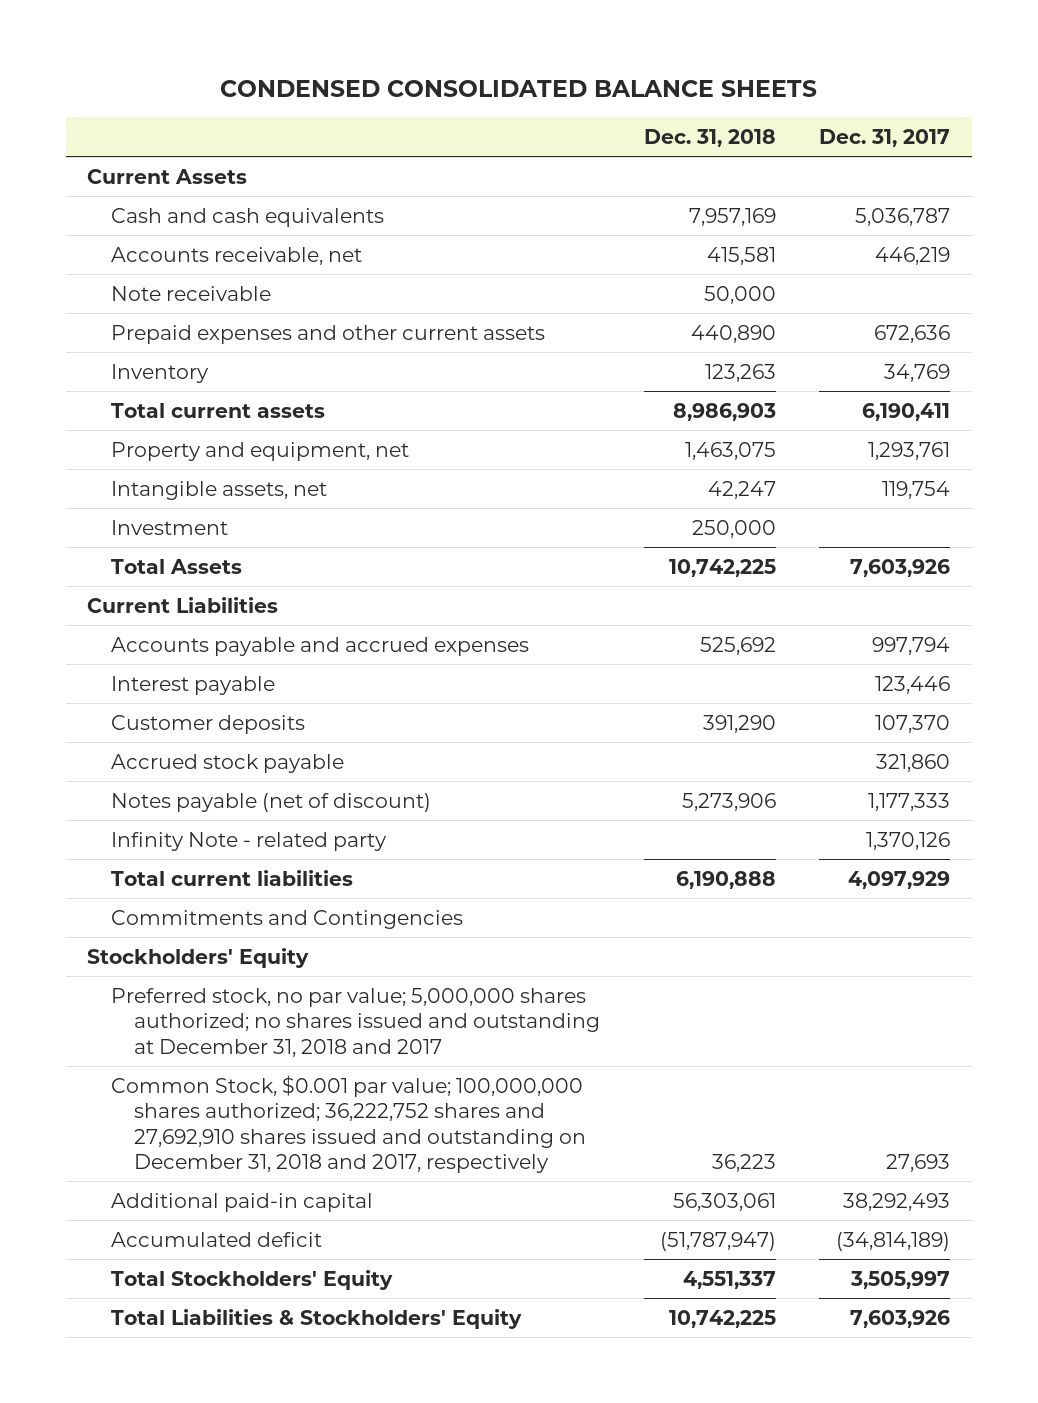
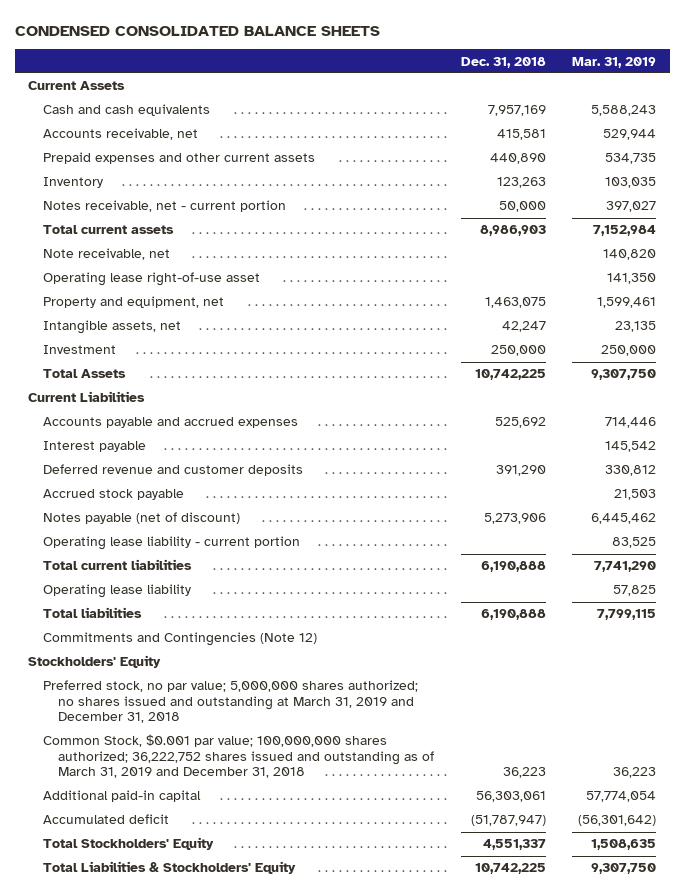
[819,129,951,148] Dec. 31, 2017 -> none
none -> [572,56,657,68] Mar. 31, 2019
[110,285,271,301] Note receivable -> none
none -> [43,200,287,213] Notes receivable, net - current portion
none -> [43,248,171,261] Note receivable, net
none -> [43,272,261,287] Operating lease right-of-use asset
[110,714,305,734] Customer deposits -> [43,464,304,477] Deferred revenue and customer deposits
[110,831,387,851] Infinity Note - related party -> none
none -> [43,536,301,551] Operating lease liability - current portion
none -> [43,584,192,599] Operating lease liability
none -> [43,607,143,619] Total liabilities
[110,909,463,929] Commitments and Contingencies -> [43,632,318,647] Commitments and Contingencies (Note 12)
[110,987,601,1057] Preferred stock, no par value; 5,000,000 shares authorized; no shares issued and outstanding at December 31, 2018 and 2017 -> [43,680,419,724] Preferred stock, no par value; 5,000,000 shares authorized; no shares issued and outstanding at March 31, 2019 and December 31, 2018
[110,1074,587,1174] Common Stock, $0.001 par value; 100,000,000 shares authorized; 36,222,752 shares and 27,692,910 shares issued and outstanding on December 31, 2018 and 2017, respectively -> [43,734,434,779] Common Stock, $0.001 par value; 100,000,000 shares authorized; 36,222,752 shares issued and outstanding as of March 31, 2019 and December 31, 2018

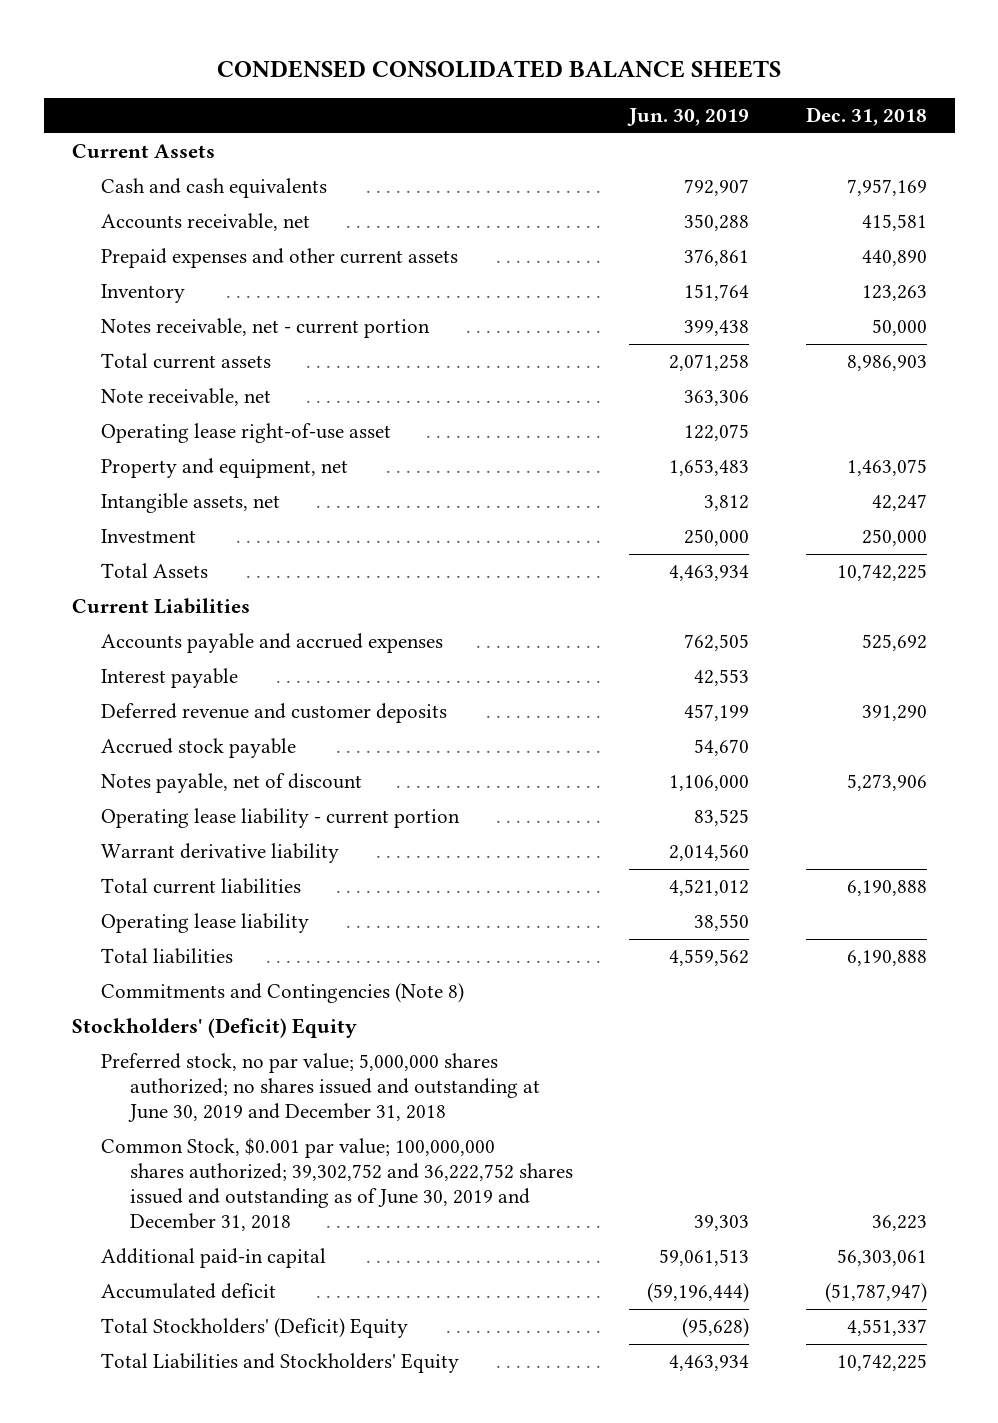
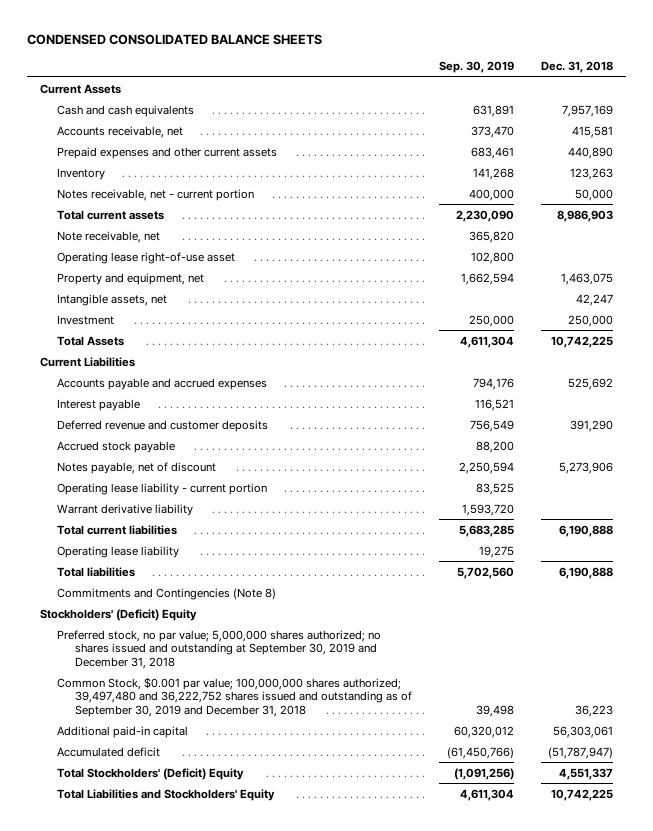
[627,108,750,127] Jun. 30, 2019 -> none
none -> [438,61,514,74] Sep. 30, 2019
[100,1053,541,1123] Preferred stock, no par value; 5,000,000 shares authorized; no shares issued and outstanding at June 30, 2019 and December 31, 2018 -> [57,629,382,669] Preferred stock, no par value; 5,000,000 shares authorized; no shares issued and outstanding at September 30, 2019 and December 31, 2018
[100,1138,574,1232] Common Stock, $0.001 par value; 100,000,000 shares authorized; 39,302,752 and 36,222,752 shares issued and outstanding as of June 30, 2019 and December 31, 2018 -> [57,676,412,717] Common Stock, $0.001 par value; 100,000,000 shares authorized; 39,497,480 and 36,222,752 shares issued and outstanding as of September 30, 2019 and December 31, 2018

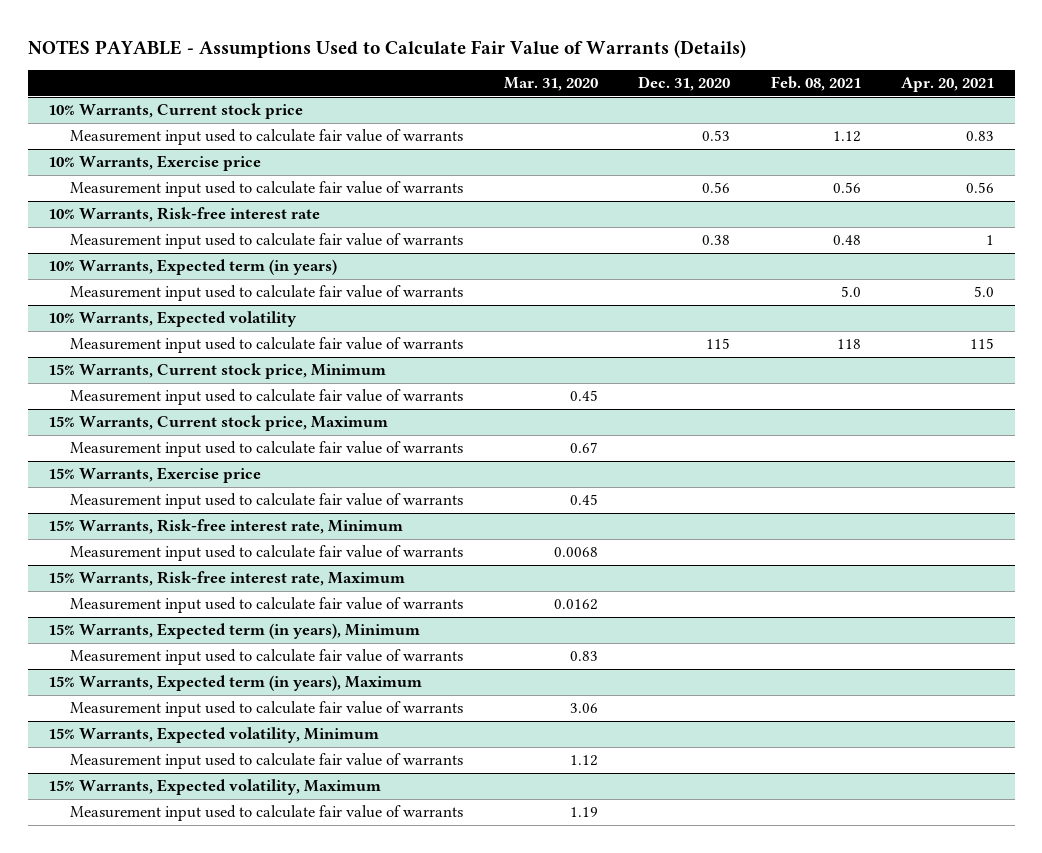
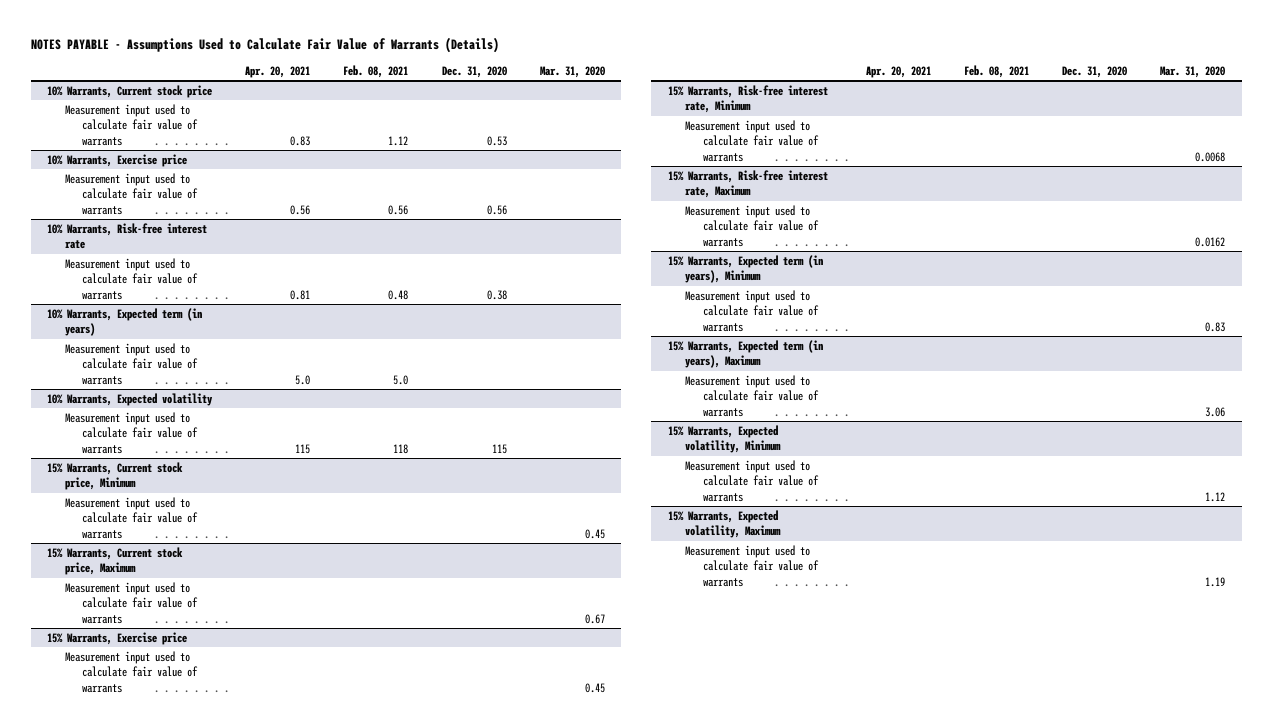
[986,235,995,246] 1 -> [290,289,311,300] 0.81

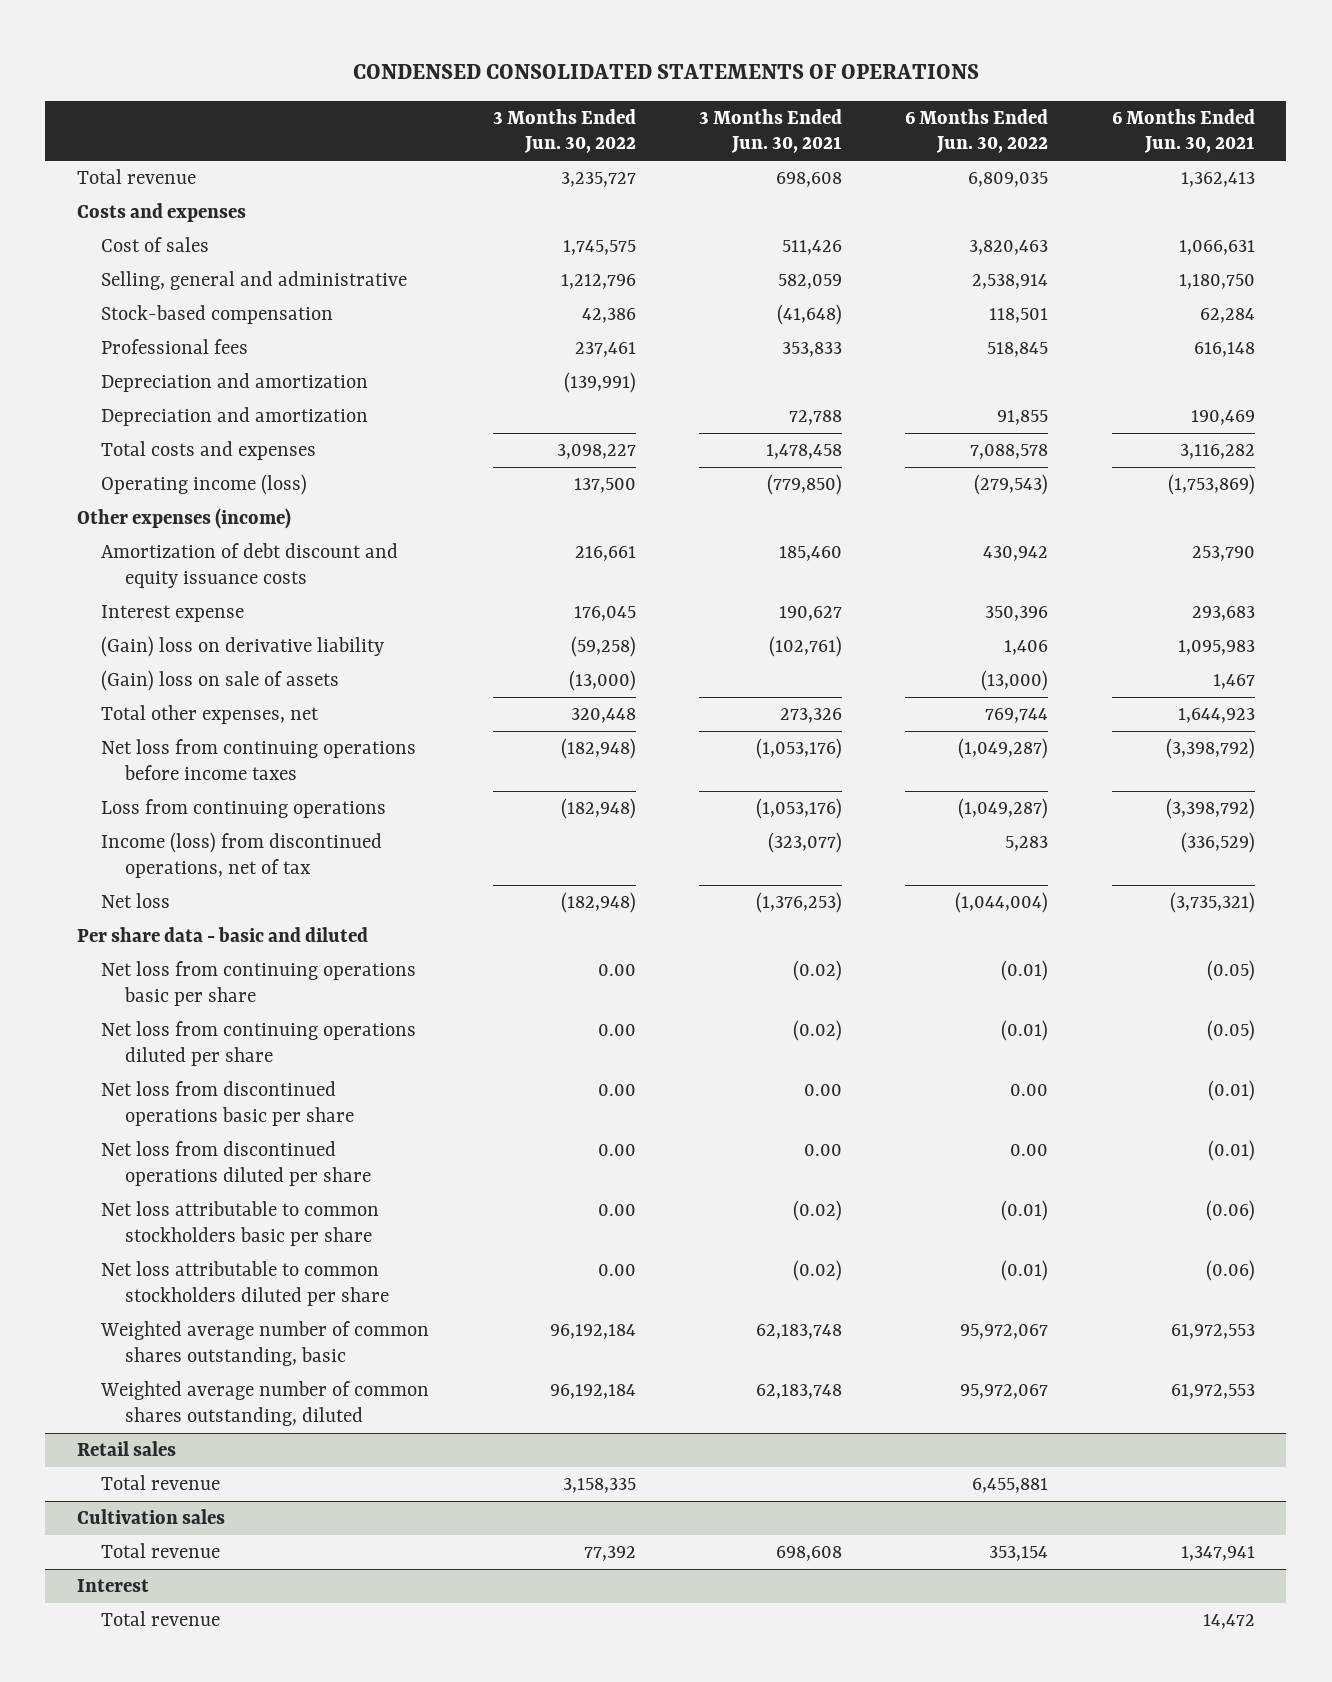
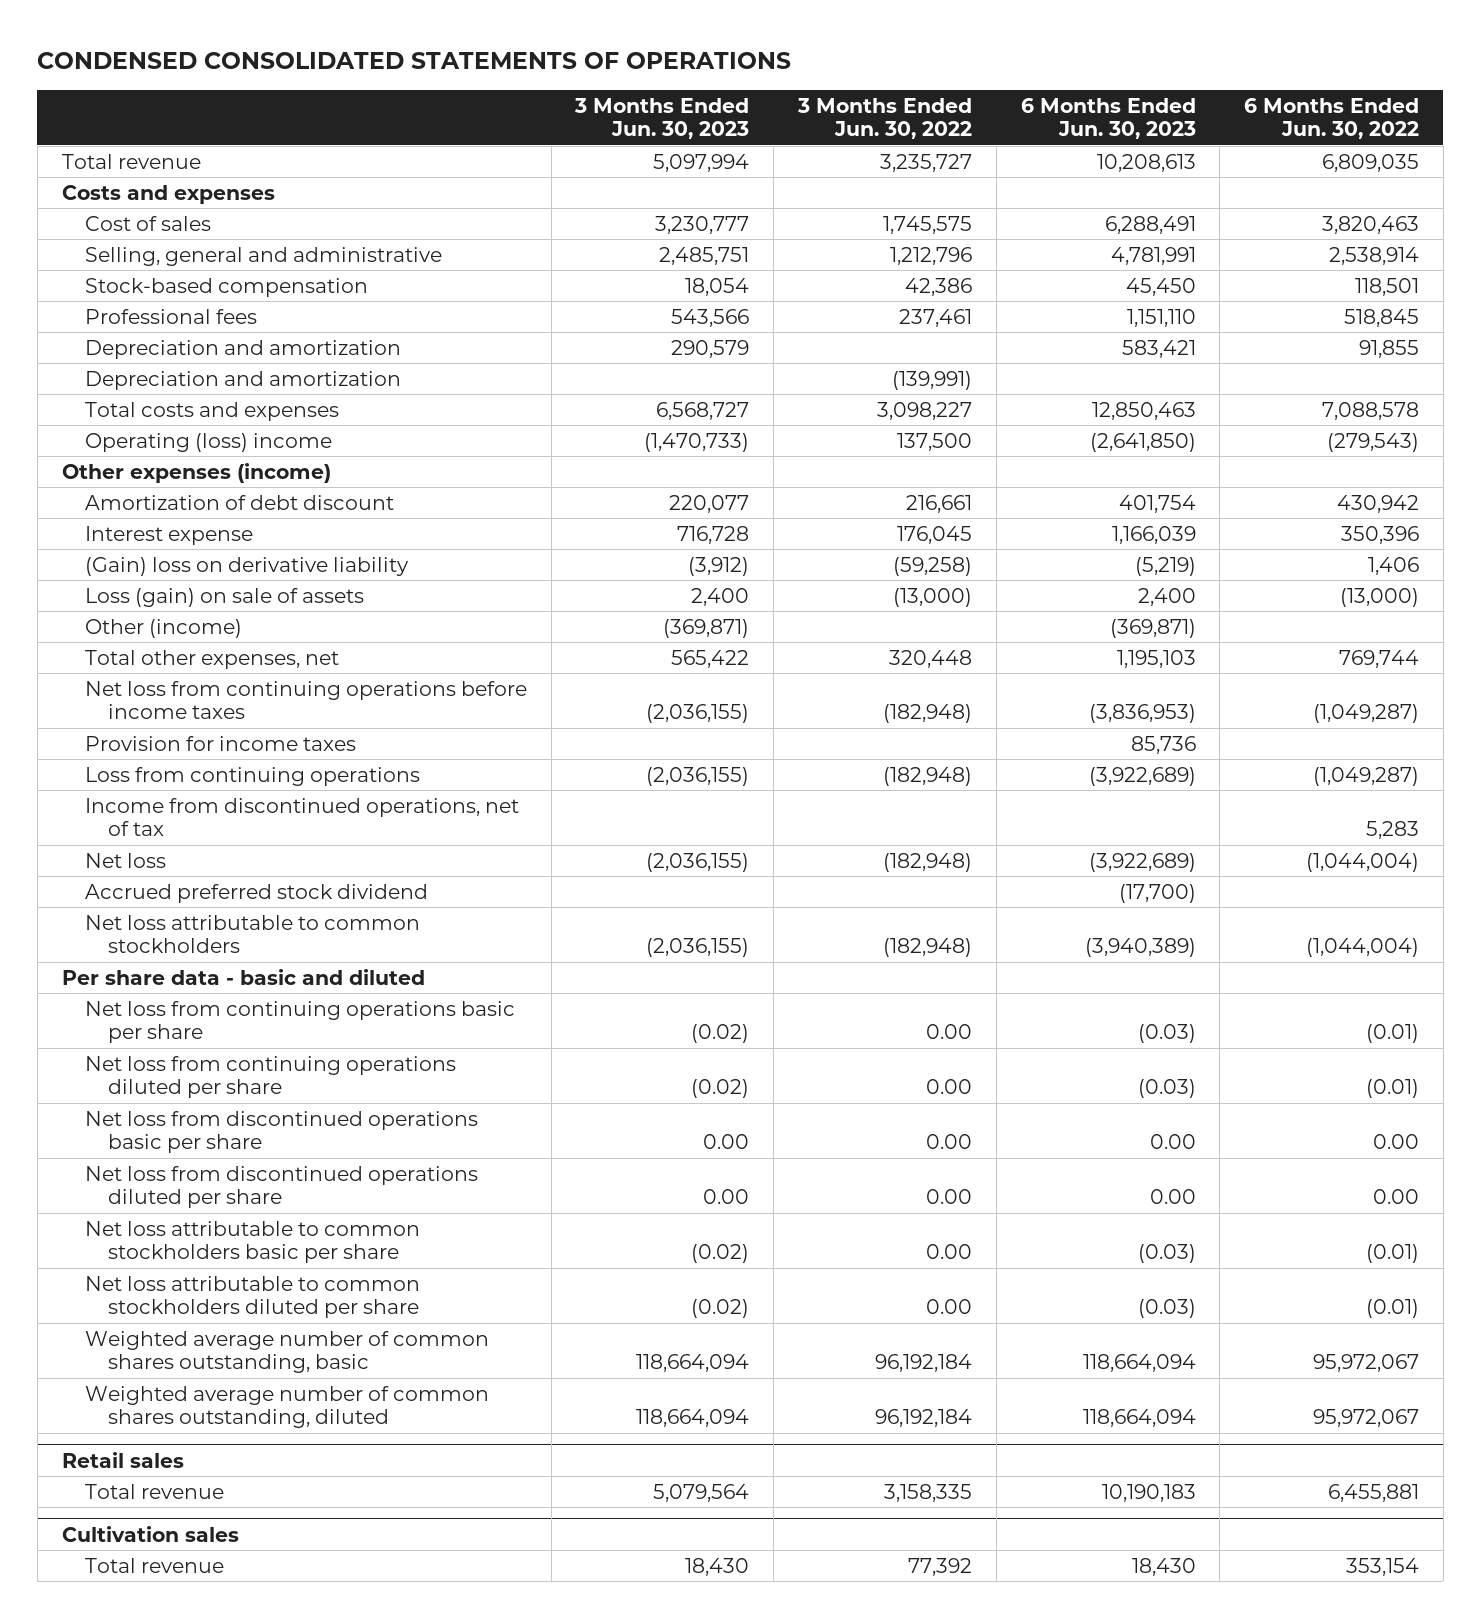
[698,109,842,154] 3 Months Ended Jun. 30, 2021 -> none
[1111,109,1255,154] 6 Months Ended Jun. 30, 2021 -> none
none -> [574,97,750,140] 3 Months Ended Jun. 30, 2023
none -> [1020,97,1196,140] 6 Months Ended Jun. 30, 2023
[101,373,369,393] Depreciation and amortization -> [84,370,401,390] Depreciation and amortization
[101,474,308,496] Operating income (loss) -> [84,432,332,452] Operating (loss) income
[101,543,399,588] Amortization of debt discount and equity issuance costs -> [84,494,394,510] Amortization of debt discount
[101,670,340,692] (Gain) loss on sale of assets -> [84,587,364,607] Loss (gain) on sale of assets
none -> [84,618,242,638] Other (income)
none -> [84,735,356,751] Provision for income taxes
[101,832,383,878] Income (loss) from discontinued operations, net of tax -> [84,797,519,837] Income from discontinued operations, net of tax
none -> [84,883,428,903] Accrued preferred stock dividend
none -> [84,914,420,954] Net loss attributable to common stockholders
[76,1579,149,1593] Interest -> none
[101,1611,221,1627] Total revenue -> none

